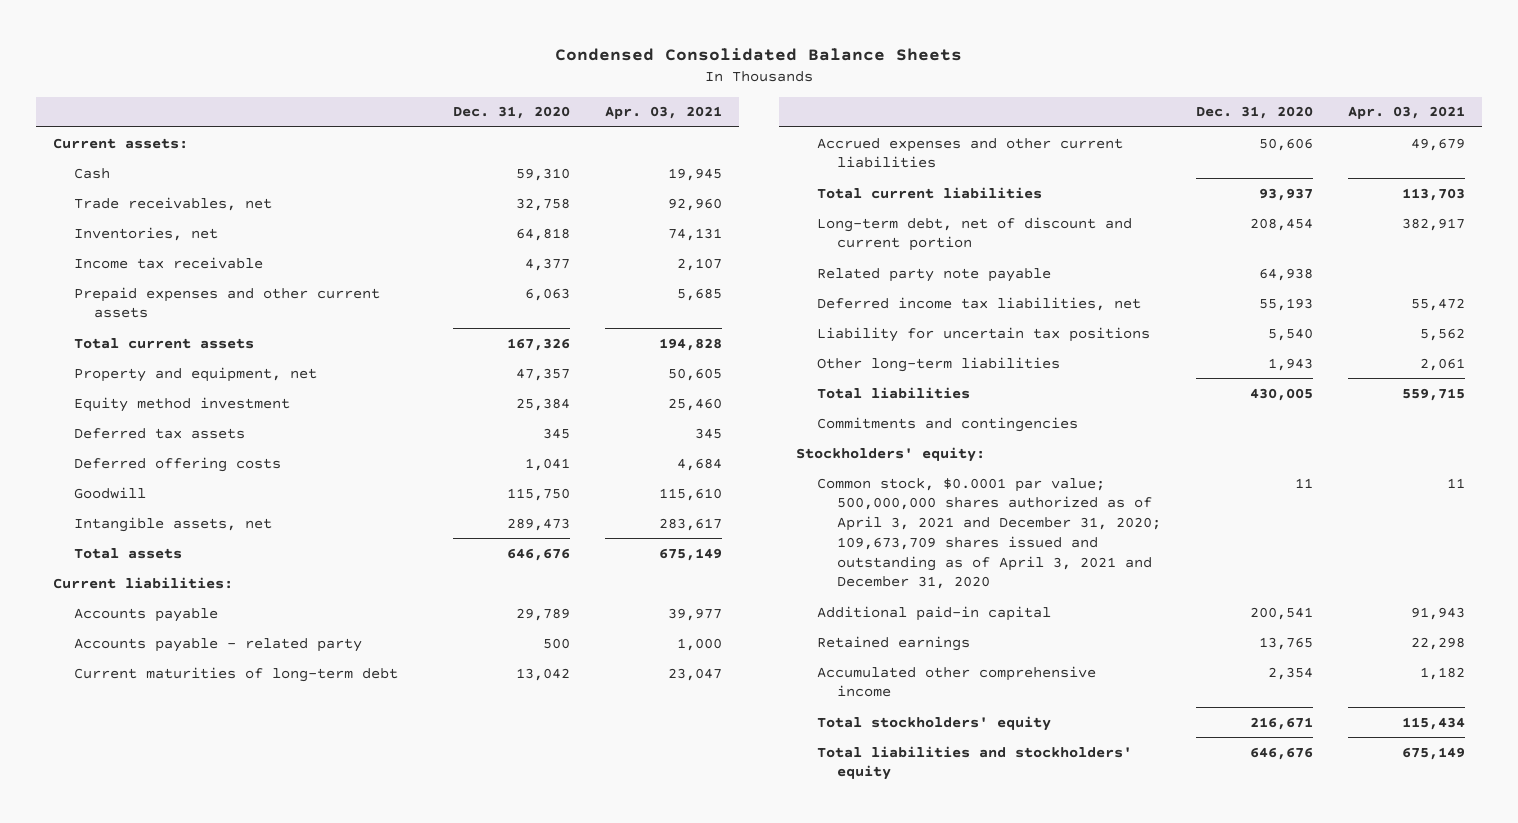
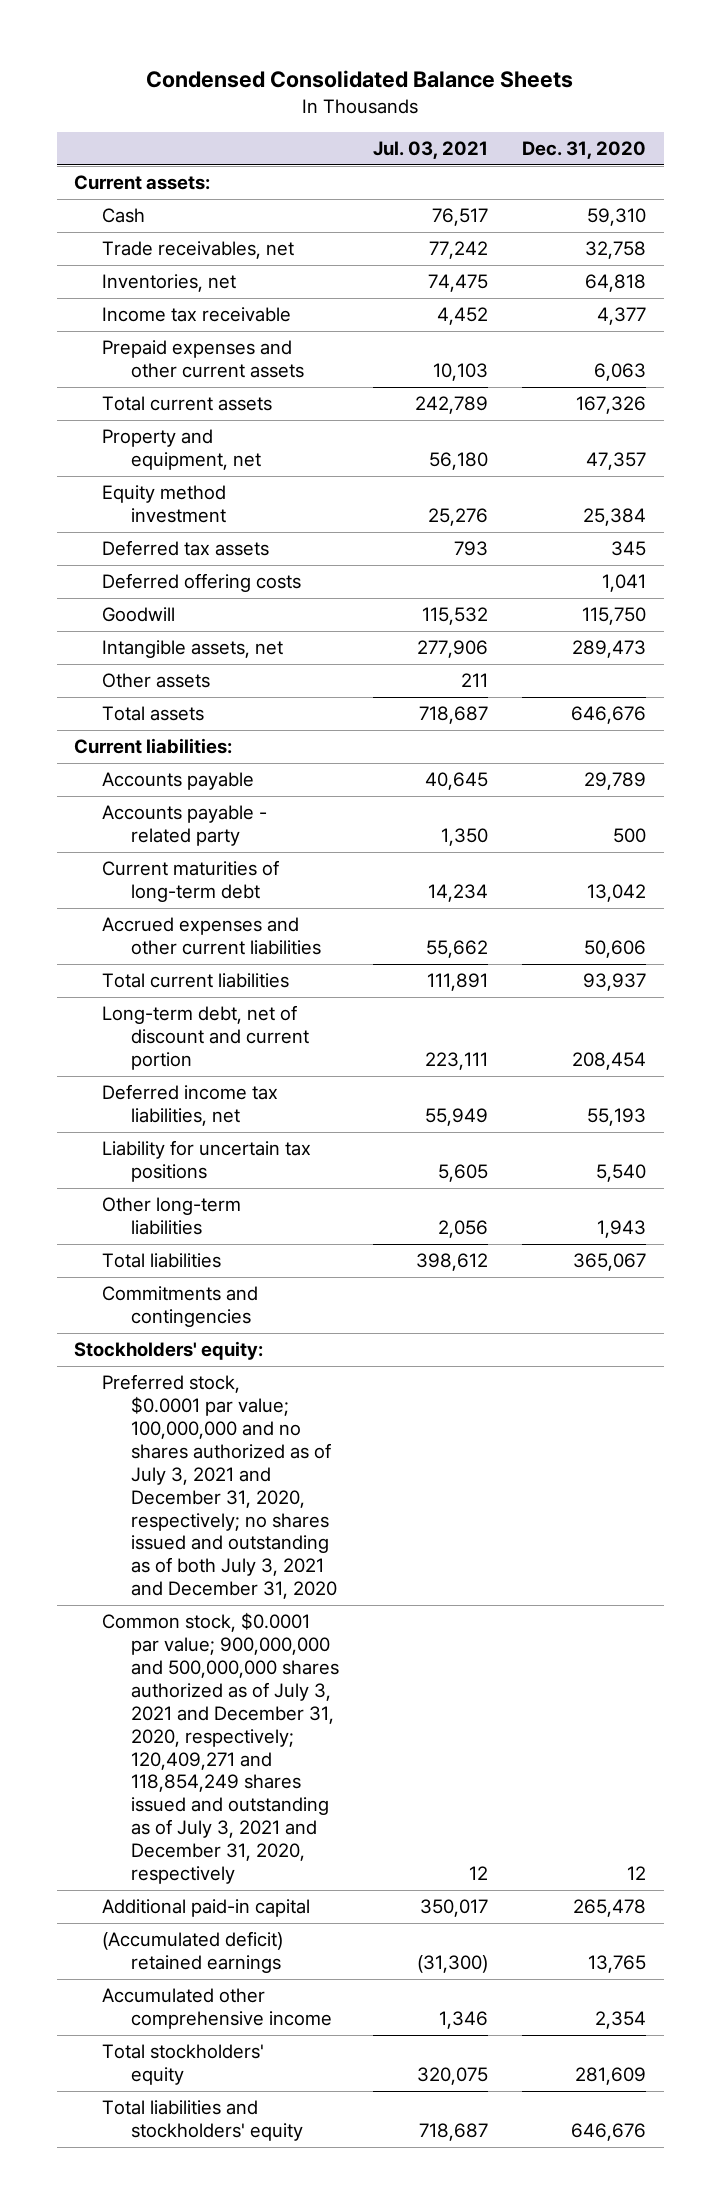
[604,106,722,120] Apr. 03, 2021 -> none
none -> [373,141,489,160] Jul. 03, 2021
none -> [102,673,211,689] Other assets
[816,267,1051,282] Related party note payable -> none
[1250,387,1314,401] 430,005 -> [573,1253,647,1272] 365,067
none -> [102,1374,337,1600] Preferred stock, $0.0001 par value; 100,000,000 and no shares authorized as of July 3, 2021 and December 31, 2020, respectively; no shares issued and outstanding as of both July 3, 2021 and December 31, 2020
[816,477,1162,590] Common stock, $0.0001 par value; 500,000,000 shares authorized as of April 3, 2021 and December 31, 2020; 109,673,709 shares issued and outstanding as of April 3, 2021 and December 31, 2020 -> [102,1612,339,1884] Common stock, $0.0001 par value; 900,000,000 and 500,000,000 shares authorized as of July 3, 2021 and December 31, 2020, respectively; 120,409,271 and 118,854,249 shares issued and outstanding as of July 3, 2021 and December 31, 2020, respectively
[1295,477,1314,488] 11 -> [627,1865,647,1880] 12
[1250,606,1314,620] 200,541 -> [573,1899,647,1918] 265,478
[816,635,970,651] Retained earnings -> [102,1931,284,1974] (Accumulated deficit) retained earnings
[1250,716,1314,730] 216,671 -> [575,2067,647,2086] 281,609

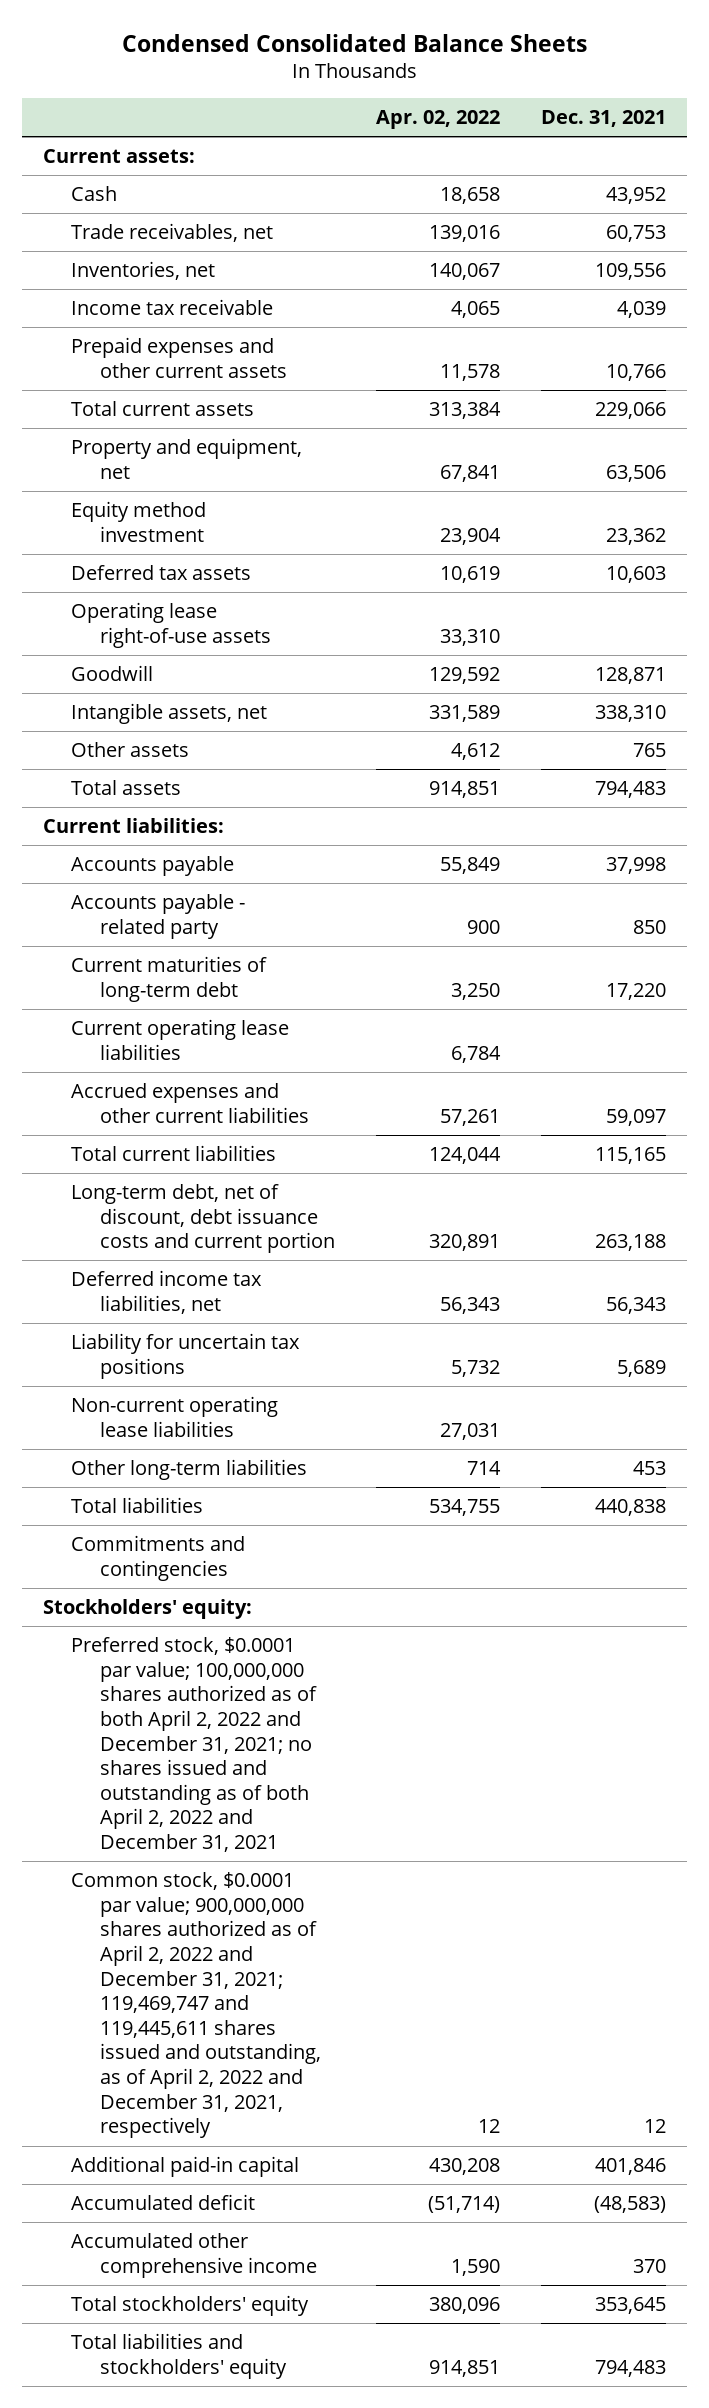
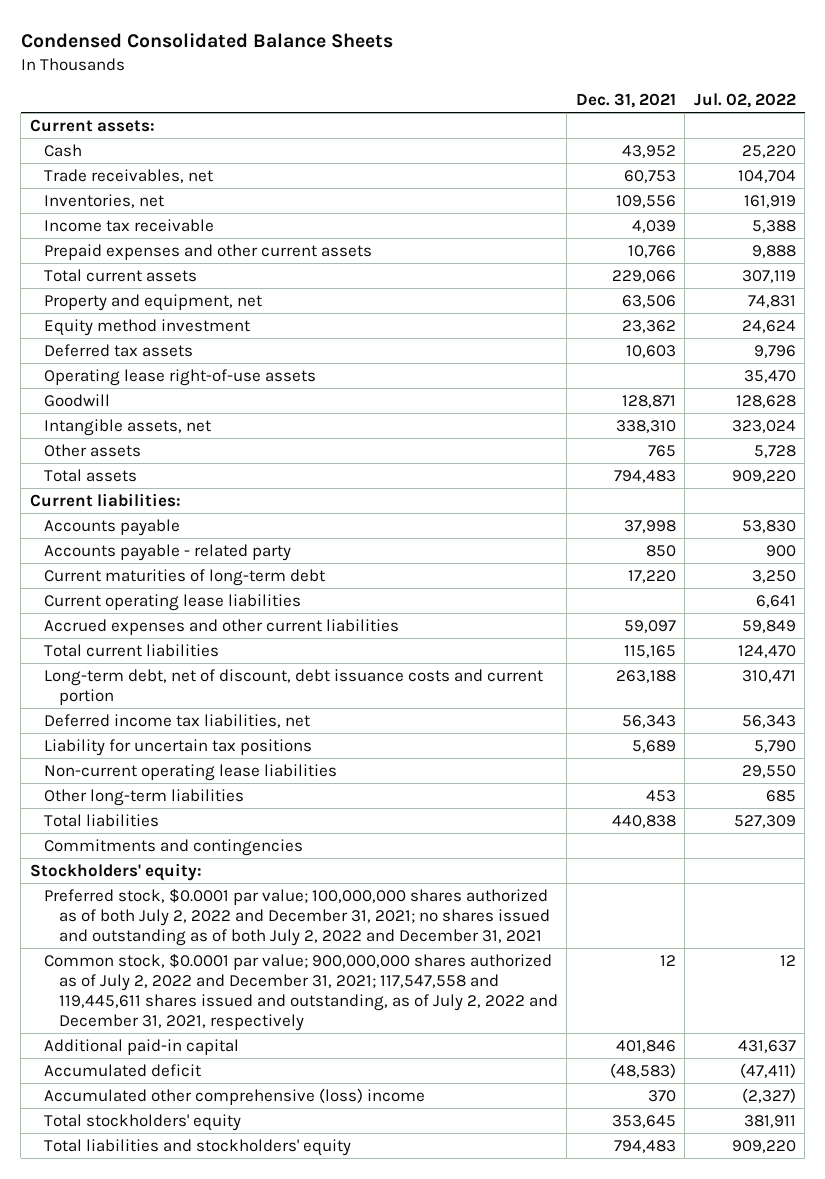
[376,109,501,129] Apr. 02, 2022 -> none
none -> [693,93,796,109] Jul. 02, 2022
[71,1636,318,1853] Preferred stock, $0.0001 par value; 100,000,000 shares authorized as of both April 2, 2022 and December 31, 2021; no shares issued and outstanding as of both April 2, 2022 and December 31, 2021 -> [44,887,550,946] Preferred stock, $0.0001 par value; 100,000,000 shares authorized as of both July 2, 2022 and December 31, 2021; no shares issued and outstanding as of both July 2, 2022 and December 31, 2021
[71,1871,322,2139] Common stock, $0.0001 par value; 900,000,000 shares authorized as of April 2, 2022 and December 31, 2021; 119,469,747 and 119,445,611 shares issued and outstanding, as of April 2, 2022 and December 31, 2021, respectively -> [44,952,558,1031] Common stock, $0.0001 par value; 900,000,000 shares authorized as of July 2, 2022 and December 31, 2021; 117,547,558 and 119,445,611 shares issued and outstanding, as of July 2, 2022 and December 31, 2021, respectively
[71,2232,318,2278] Accumulated other comprehensive income -> [44,1087,426,1105] Accumulated other comprehensive (loss) income

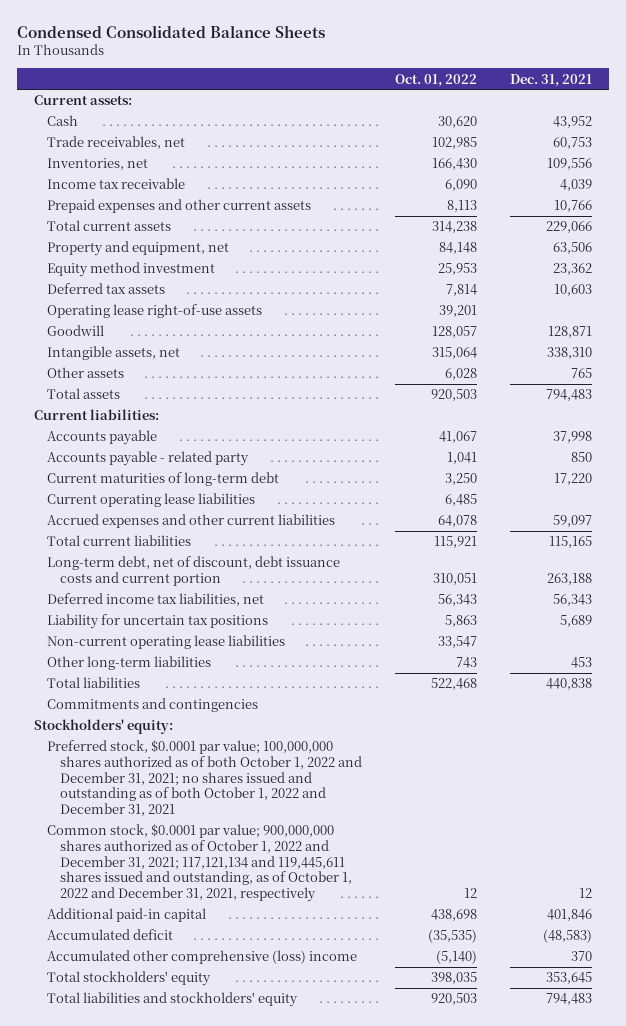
[693,93,796,109] Jul. 02, 2022 -> none
none -> [395,73,478,87] Oct. 01, 2022
[44,887,550,946] Preferred stock, $0.0001 par value; 100,000,000 shares authorized as of both July 2, 2022 and December 31, 2021; no shares issued and outstanding as of both July 2, 2022 and December 31, 2021 -> [47,740,363,816] Preferred stock, $0.0001 par value; 100,000,000 shares authorized as of both October 1, 2022 and December 31, 2021; no shares issued and outstanding as of both October 1, 2022 and December 31, 2021
[44,952,558,1031] Common stock, $0.0001 par value; 900,000,000 shares authorized as of July 2, 2022 and December 31, 2021; 117,547,558 and 119,445,611 shares issued and outstanding, as of July 2, 2022 and December 31, 2021, respectively -> [47,824,353,902] Common stock, $0.0001 par value; 900,000,000 shares authorized as of October 1, 2022 and December 31, 2021; 117,121,134 and 119,445,611 shares issued and outstanding, as of October 1, 2022 and December 31, 2021, respectively

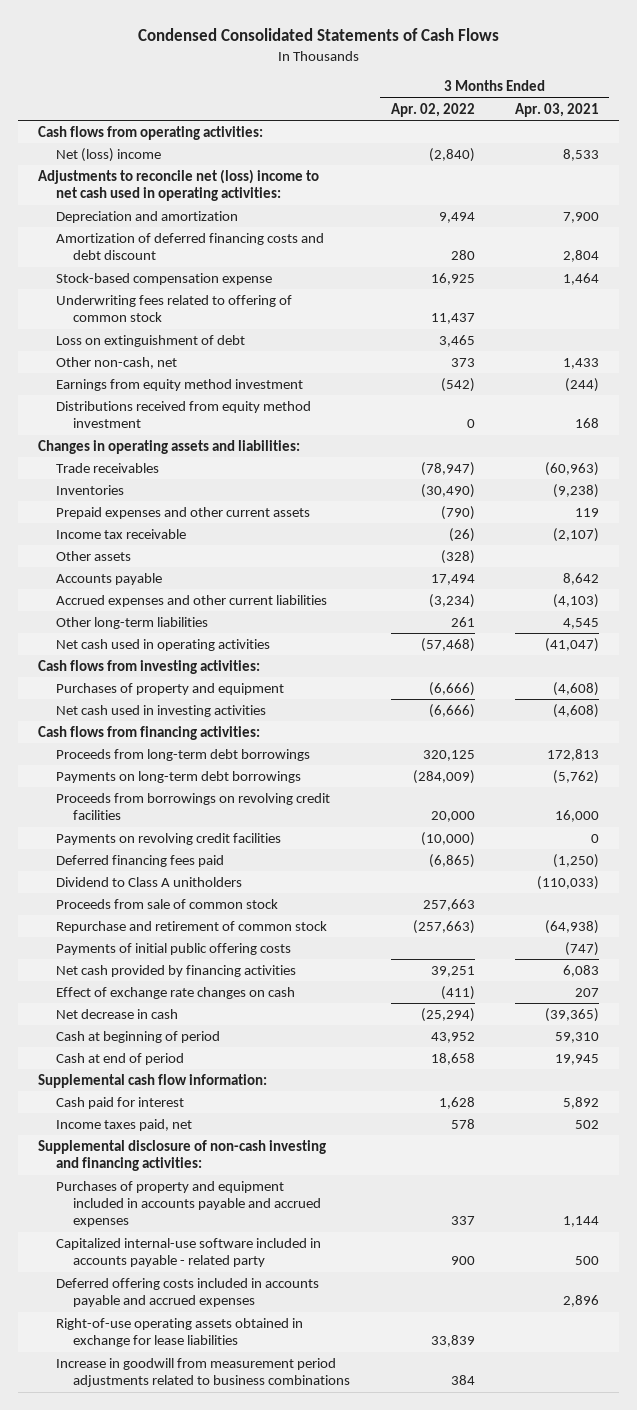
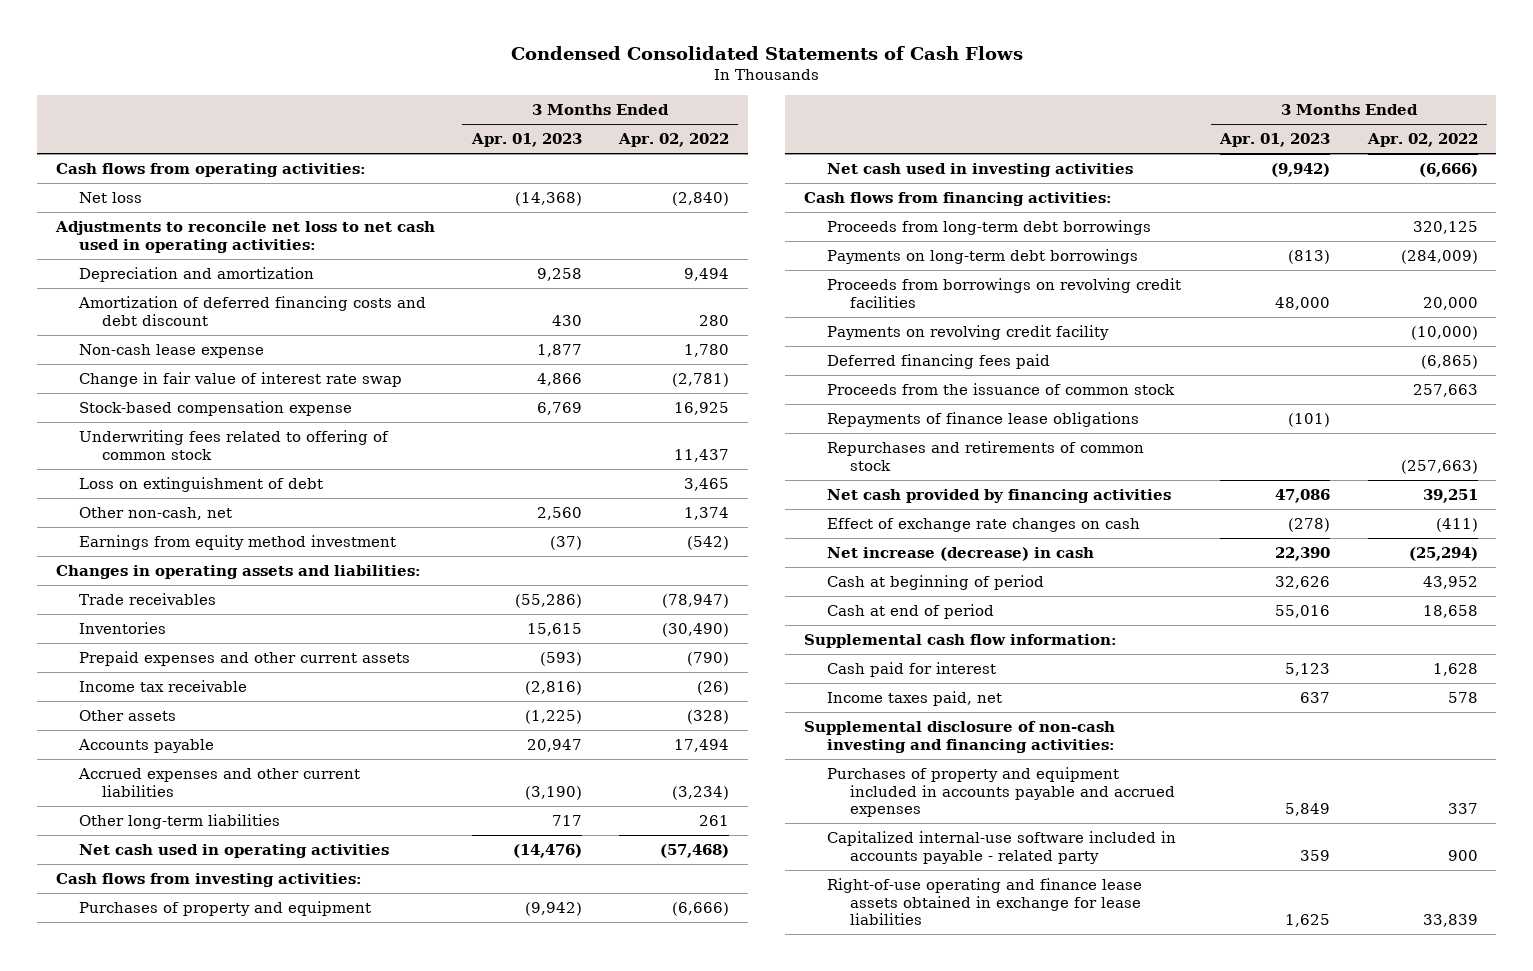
[514,102,599,117] Apr. 03, 2021 -> none
none -> [470,133,582,148] Apr. 01, 2023
[55,147,161,162] Net (loss) income -> [78,191,142,203] Net loss
[38,168,320,202] Adjustments to reconcile net (loss) income to net cash used in operating activities: -> [54,220,435,253] Adjustments to reconcile net loss to net cash used in operating activities:
none -> [78,343,264,358] Non-cash lease expense
none -> [78,371,402,387] Change in fair value of interest rate swap
[450,357,475,367] 373 -> [684,506,730,520] 1,374
[55,400,311,429] Distributions received from equity method investment -> none
[55,832,281,845] Payments on revolving credit facilities -> [826,324,1109,340] Payments on revolving credit facility
[55,876,242,887] Dividend to Class A unitholders -> none
[55,942,291,955] Payments of initial public offering costs -> none
[55,898,278,909] Proceeds from sale of common stock -> [826,382,1175,395] Proceeds from the issuance of common stock
none -> [826,411,1139,427] Repayments of finance lease obligations
[55,920,327,933] Repurchase and retirement of common stock -> [826,440,1144,471] Repurchases and retirements of common stock
[55,1008,178,1019] Net decrease in cash -> [826,546,1094,561] Net increase (decrease) in cash
[55,1277,319,1308] Deferred offering costs included in accounts payable and accrued expenses -> none
[55,1357,351,1388] Increase in goodwill from measurement period adjustments related to business combinations -> none
[55,1317,303,1348] Right-of-use operating assets obtained in exchange for lease liabilities -> [826,877,1142,926] Right-of-use operating and finance lease assets obtained in exchange for lease liabilities

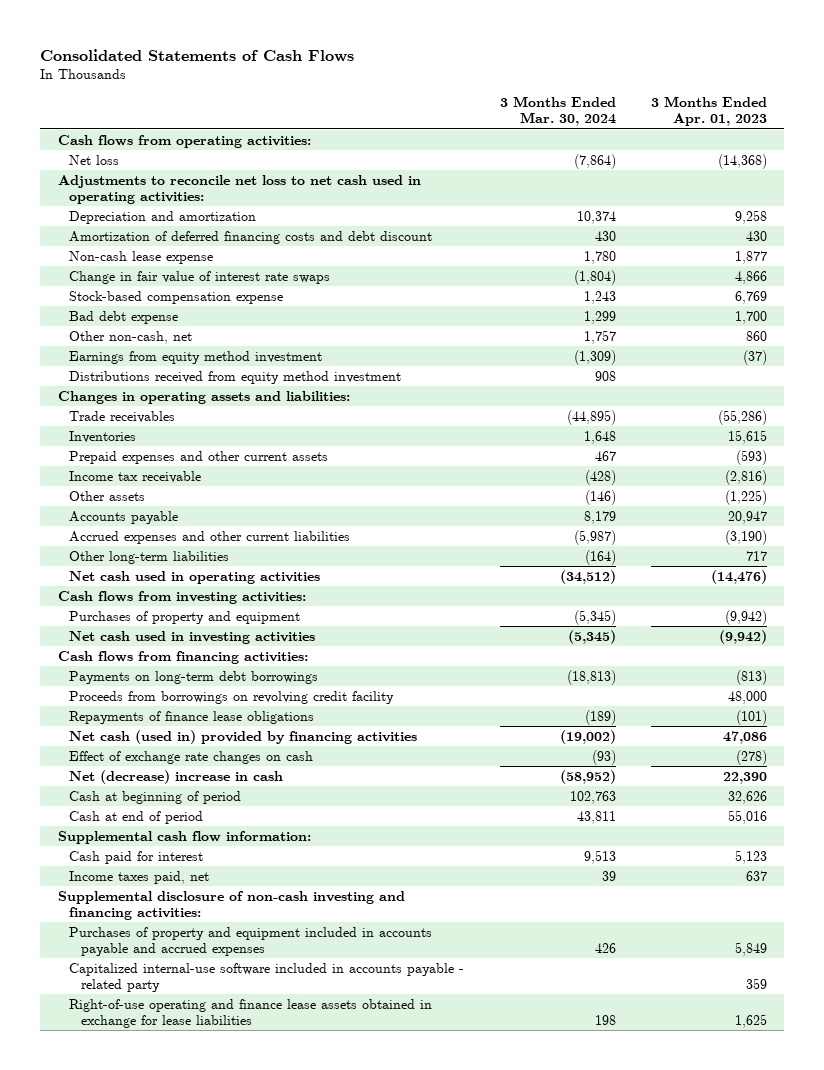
[510,46,1023,61] Condensed Consolidated Statements of Cash Flows -> [40,48,355,62] Consolidated Statements of Cash Flows
[618,133,730,148] Apr. 02, 2022 -> none
none -> [499,95,616,126] 3 Months Ended Mar. 30, 2024
[78,371,402,387] Change in fair value of interest rate swap -> [69,270,331,284] Change in fair value of interest rate swaps
[78,429,389,460] Underwriting fees related to offering of common stock -> none
[78,476,323,492] Loss on extinguishment of debt -> none
none -> [69,310,179,324] Bad debt expense
[536,506,582,520] 2,560 -> [745,330,767,341] 860
none -> [69,370,402,384] Distributions received from equity method investment
[826,219,1151,235] Proceeds from long-term debt borrowings -> none
[826,324,1109,340] Payments on revolving credit facility -> none
[826,353,1050,369] Deferred financing fees paid -> none
[826,382,1175,395] Proceeds from the issuance of common stock -> none
[826,277,1181,308] Proceeds from borrowings on revolving credit facilities -> [69,690,395,704] Proceeds from borrowings on revolving credit facility
[826,440,1144,471] Repurchases and retirements of common stock -> none
[826,488,1171,503] Net cash provided by financing activities -> [69,729,418,744] Net cash (used in) provided by financing activities
[826,546,1094,561] Net increase (decrease) in cash -> [69,769,284,784] Net (decrease) increase in cash

